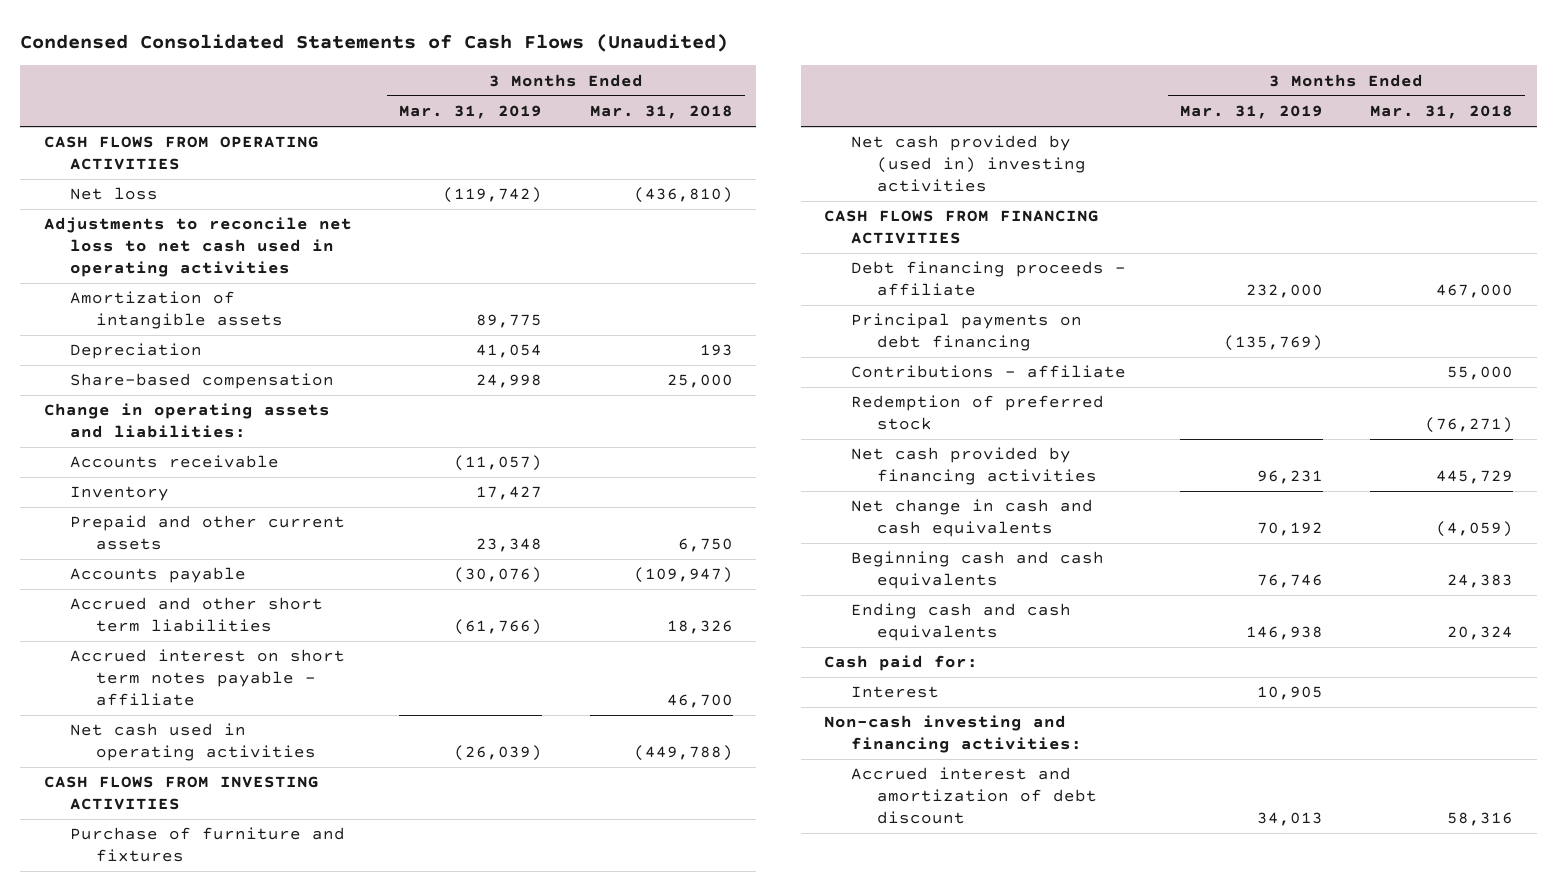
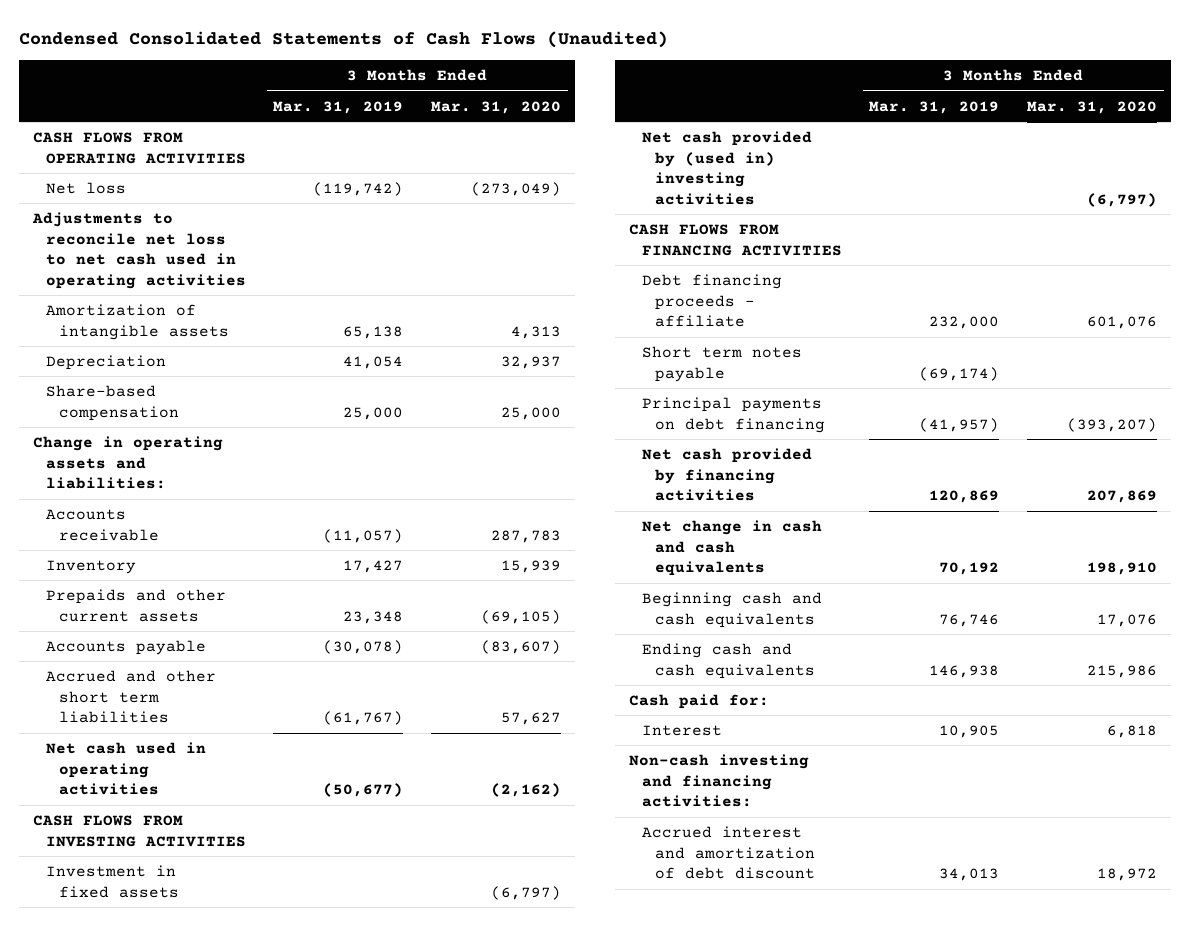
[589,105,733,120] Mar. 31, 2018 -> none
none -> [430,100,561,114] Mar. 31, 2020
[476,314,543,329] 89,775 -> [343,325,404,339] 65,138
[476,374,543,389] 24,998 -> [343,406,404,420] 25,000
[70,649,346,706] Accrued interest on short term notes payable - affiliate -> none
[70,515,346,551] Prepaid and other current assets -> [46,588,227,622] Prepaids and other current assets
[454,567,543,584] (30,076) -> [323,639,404,654] (30,078)
[454,619,543,636] (61,766) -> [323,711,404,726] (61,767)
[454,745,543,762] (26,039) -> [323,783,404,798] (50,677)
[70,827,346,863] Purchase of furniture and fixtures -> none
none -> [46,864,180,898] Investment in fixed assets
[850,365,1126,379] Contributions - affiliate -> none
[850,395,1104,431] Redemption of preferred stock -> none
none -> [642,345,803,382] Short term notes payable
[1223,335,1323,352] (135,769) -> [919,417,1000,432] (41,957)
[1256,470,1323,485] 96,231 -> [929,490,1000,504] 120,869

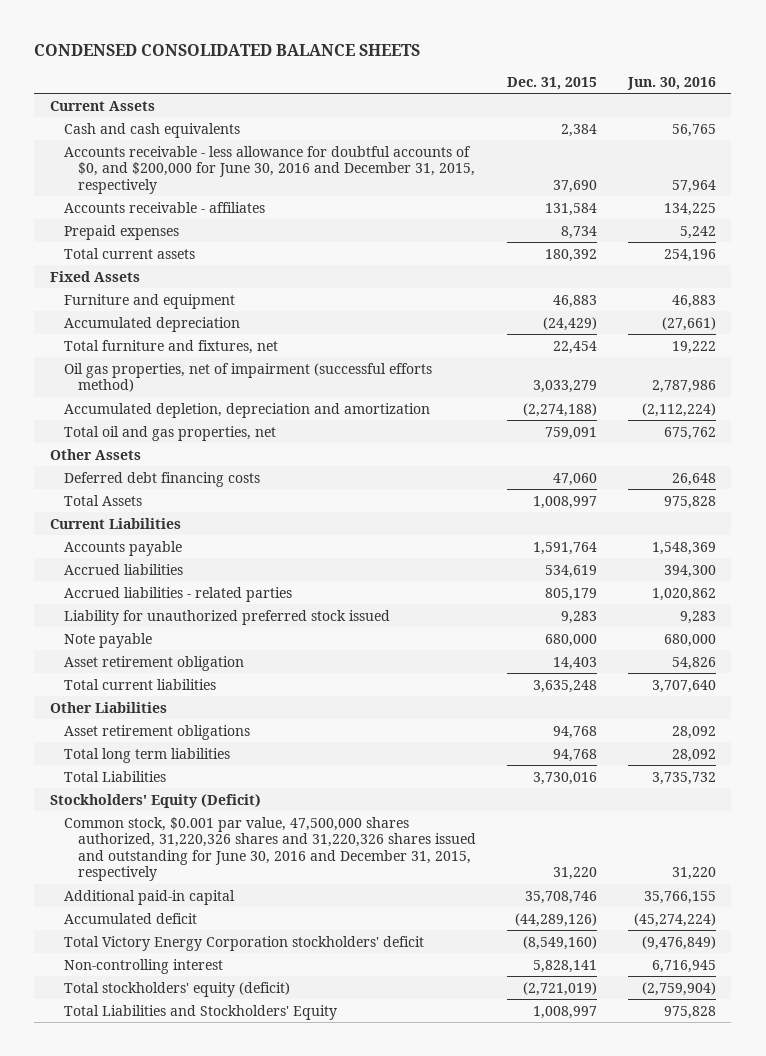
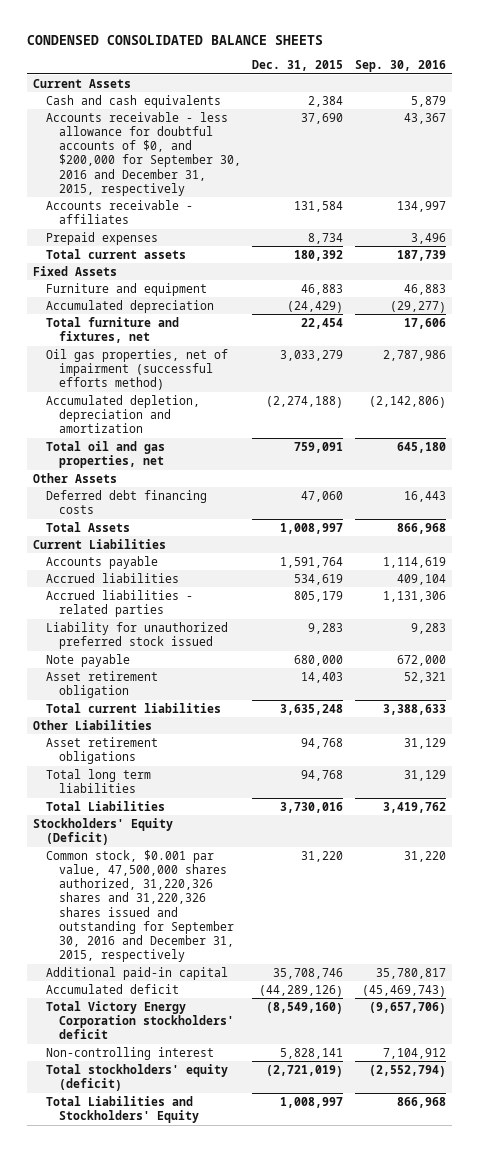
[626,76,716,90] Jun. 30, 2016 -> none
none -> [354,60,446,73] Sep. 30, 2016
[63,145,475,194] Accounts receivable - less allowance for doubtful accounts of $0, and $200,000 for June 30, 2016 and December 31, 2015, respectively -> [45,111,241,196] Accounts receivable - less allowance for doubtful accounts of $0, and $200,000 for September 30, 2016 and December 31, 2015, respectively
[63,816,476,882] Common stock, $0.001 par value, 47,500,000 shares authorized, 31,220,326 shares and 31,220,326 shares issued and outstanding for June 30, 2016 and December 31, 2015, respectively -> [45,849,234,963] Common stock, $0.001 par value, 47,500,000 shares authorized, 31,220,326 shares and 31,220,326 shares issued and outstanding for September 30, 2016 and December 31, 2015, respectively

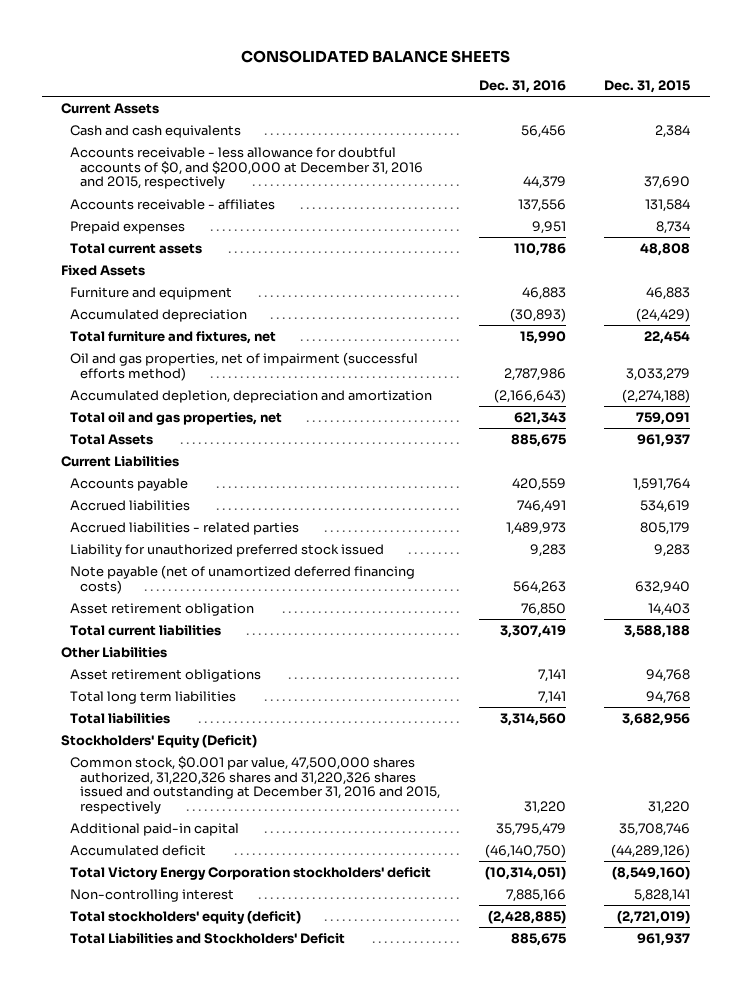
[27,34,324,45] CONDENSED CONSOLIDATED BALANCE SHEETS -> [240,49,510,63] CONSOLIDATED BALANCE SHEETS
[354,60,446,73] Sep. 30, 2016 -> none
none -> [478,80,566,94] Dec. 31, 2016
[45,111,241,196] Accounts receivable - less allowance for doubtful accounts of $0, and $200,000 for September 30, 2016 and December 31, 2015, respectively -> [70,146,424,190] Accounts receivable - less allowance for doubtful accounts of $0, and $200,000 at December 31, 2016 and 2015, respectively
[294,249,344,261] 180,392 -> [640,242,691,256] 48,808
[45,348,228,391] Oil gas properties, net of impairment (successful efforts method) -> [70,351,419,381] Oil and gas properties, net of impairment (successful efforts method)
[32,472,117,483] Other Assets -> none
[45,489,207,515] Deferred debt financing costs -> none
[280,522,344,534] 1,008,997 -> [637,433,691,447] 961,937
[45,653,130,667] Note payable -> none
none -> [70,564,416,594] Note payable (net of unamortized deferred financing costs)
[280,703,344,715] 3,635,248 -> [624,624,691,638] 3,588,188
[45,800,165,811] Total Liabilities -> [70,712,171,724] Total liabilities
[280,801,344,813] 3,730,016 -> [622,712,691,726] 3,682,956
[45,849,234,963] Common stock, $0.001 par value, 47,500,000 shares authorized, 31,220,326 shares and 31,220,326 shares issued and outstanding for September 30, 2016 and December 31, 2015, respectively -> [70,755,441,815] Common stock, $0.001 par value, 47,500,000 shares authorized, 31,220,326 shares and 31,220,326 shares issued and outstanding at December 31, 2016 and 2015, respectively
[45,1095,199,1124] Total Liabilities and Stockholders' Equity -> [70,932,346,944] Total Liabilities and Stockholders' Deficit
[280,1096,344,1108] 1,008,997 -> [637,932,691,946] 961,937

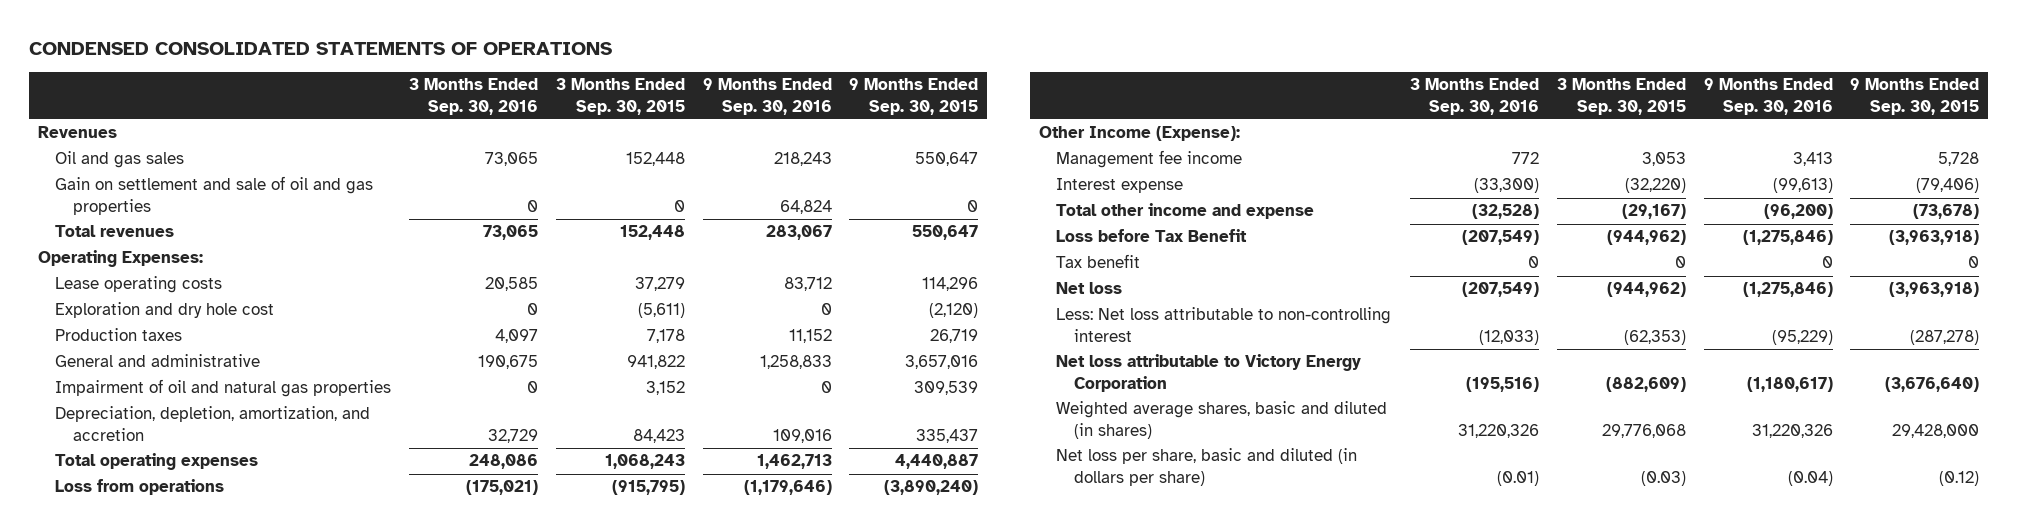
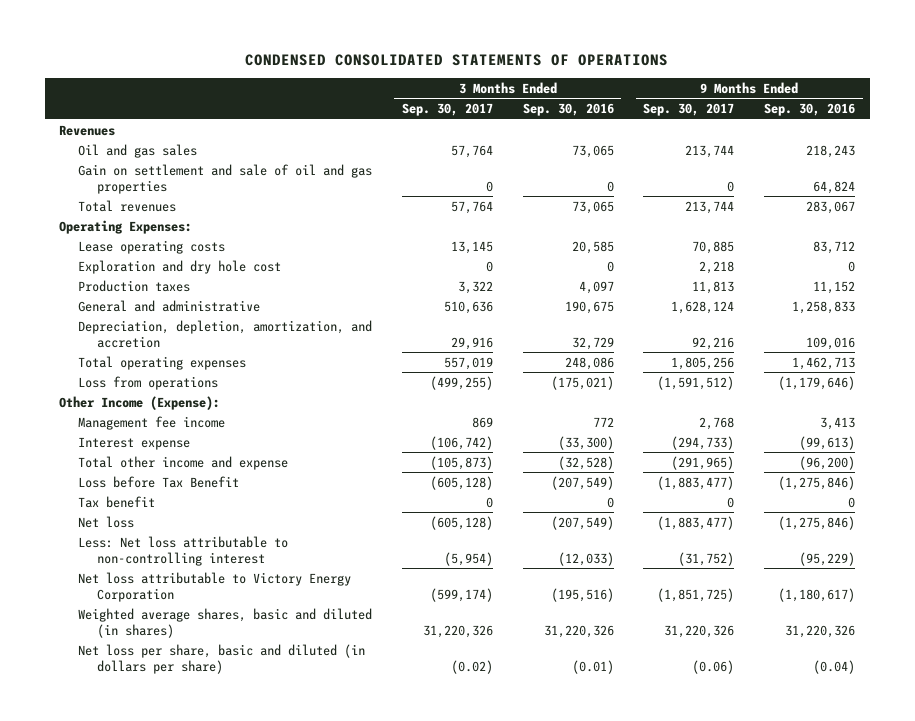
[555,78,685,115] 3 Months Ended Sep. 30, 2015 -> none
[849,78,979,115] 9 Months Ended Sep. 30, 2015 -> none
none -> [401,103,493,117] Sep. 30, 2017
none -> [643,103,735,117] Sep. 30, 2017
[55,379,392,398] Impairment of oil and natural gas properties -> none

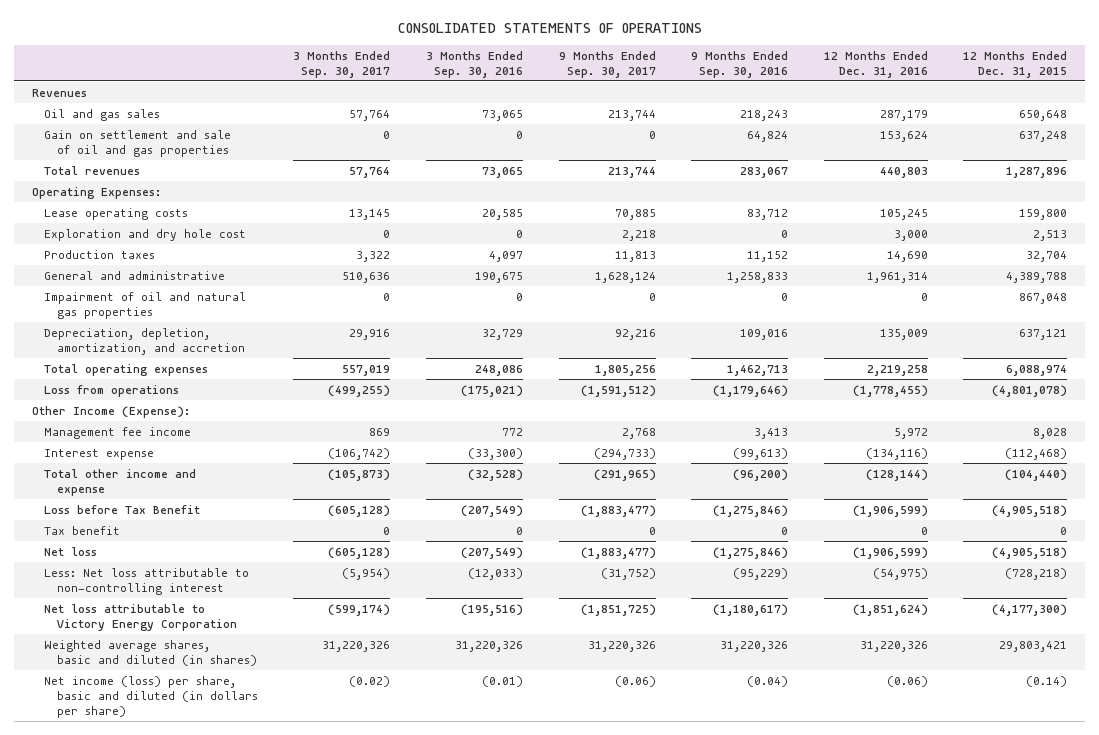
[245,53,669,66] CONDENSED CONSOLIDATED STATEMENTS OF OPERATIONS -> [397,22,702,33] CONSOLIDATED STATEMENTS OF OPERATIONS
none -> [823,50,928,78] 12 Months Ended Dec. 31, 2016
none -> [963,50,1068,78] 12 Months Ended Dec. 31, 2015
none -> [44,291,247,319] Impairment of oil and natural gas properties
[78,643,366,674] Net loss per share, basic and diluted (in dollars per share) -> [44,675,258,718] Net income (loss) per share, basic and diluted (in dollars per share)

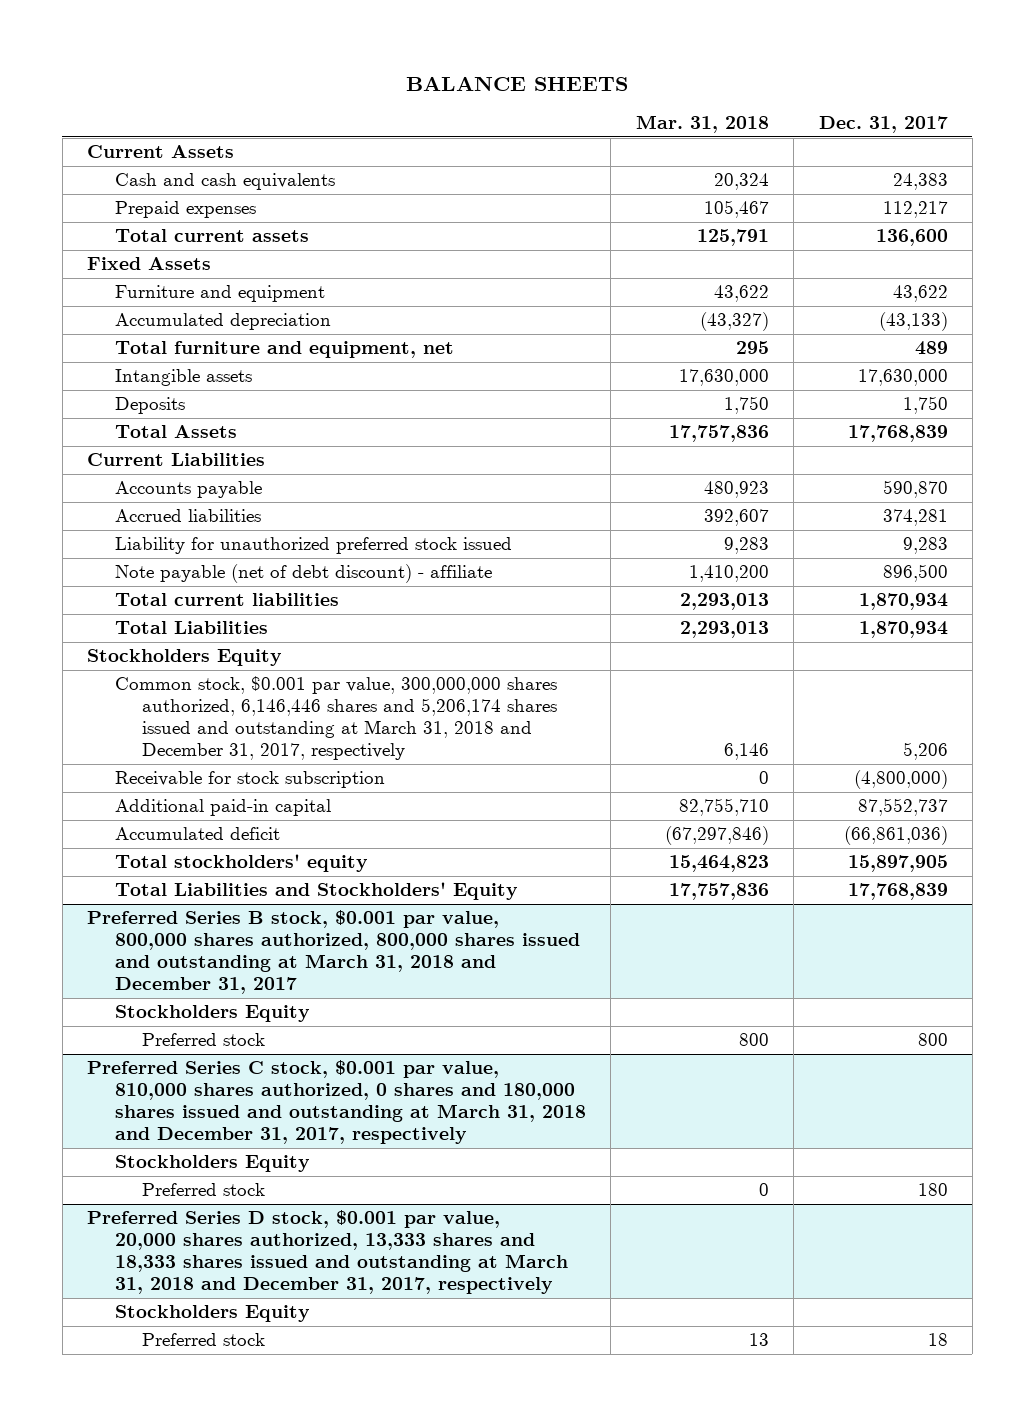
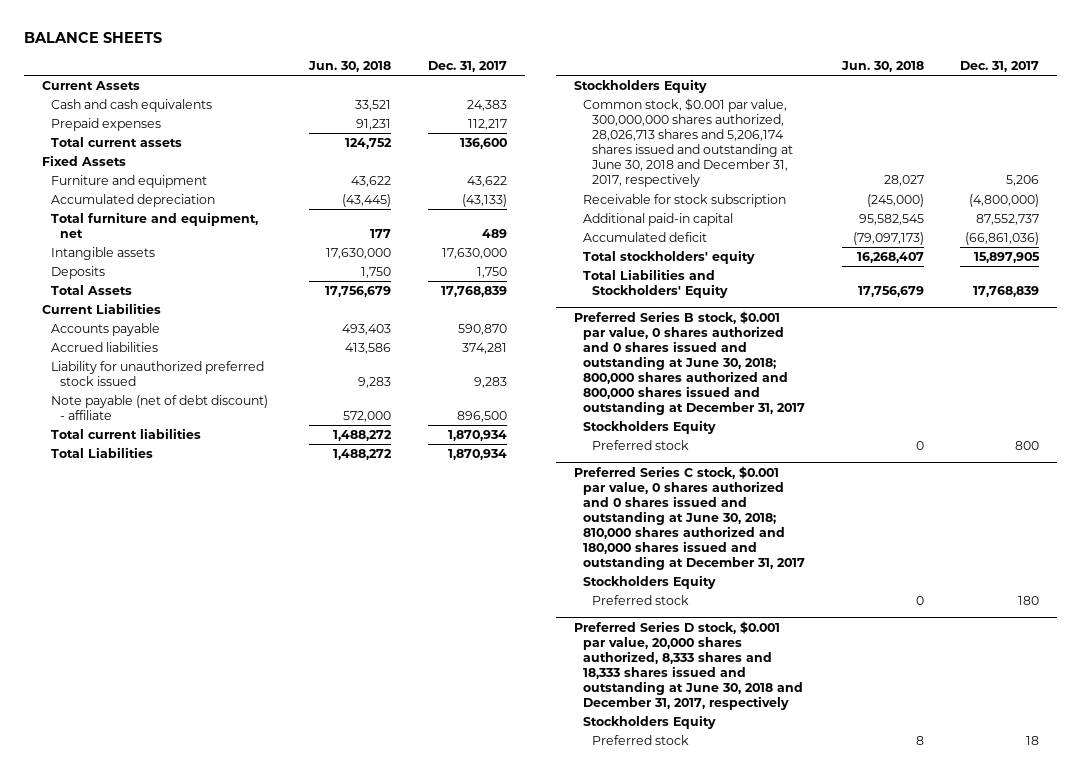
[635,115,769,134] Mar. 31, 2018 -> none
none -> [308,61,392,73] Jun. 30, 2018
[114,676,558,760] Common stock, $0.001 par value, 300,000,000 shares authorized, 6,146,446 shares and 5,206,174 shares issued and outstanding at March 31, 2018 and December 31, 2017, respectively -> [583,98,794,188] Common stock, $0.001 par value, 300,000,000 shares authorized, 28,026,713 shares and 5,206,174 shares issued and outstanding at June 30, 2018 and December 31, 2017, respectively
[87,910,580,994] Preferred Series B stock, $0.001 par value, 800,000 shares authorized, 800,000 shares issued and outstanding at March 31, 2018 and December 31, 2017 -> [574,310,806,415] Preferred Series B stock, $0.001 par value, 0 shares authorized and 0 shares issued and outstanding at June 30, 2018; 800,000 shares authorized and 800,000 shares issued and outstanding at December 31, 2017
[87,1060,586,1144] Preferred Series C stock, $0.001 par value, 810,000 shares authorized, 0 shares and 180,000 shares issued and outstanding at March 31, 2018 and December 31, 2017, respectively -> [574,465,806,570] Preferred Series C stock, $0.001 par value, 0 shares authorized and 0 shares issued and outstanding at June 30, 2018; 810,000 shares authorized and 180,000 shares issued and outstanding at December 31, 2017
[87,1210,568,1294] Preferred Series D stock, $0.001 par value, 20,000 shares authorized, 13,333 shares and 18,333 shares issued and outstanding at March 31, 2018 and December 31, 2017, respectively -> [574,620,804,710] Preferred Series D stock, $0.001 par value, 20,000 shares authorized, 8,333 shares and 18,333 shares issued and outstanding at June 30, 2018 and December 31, 2017, respectively

